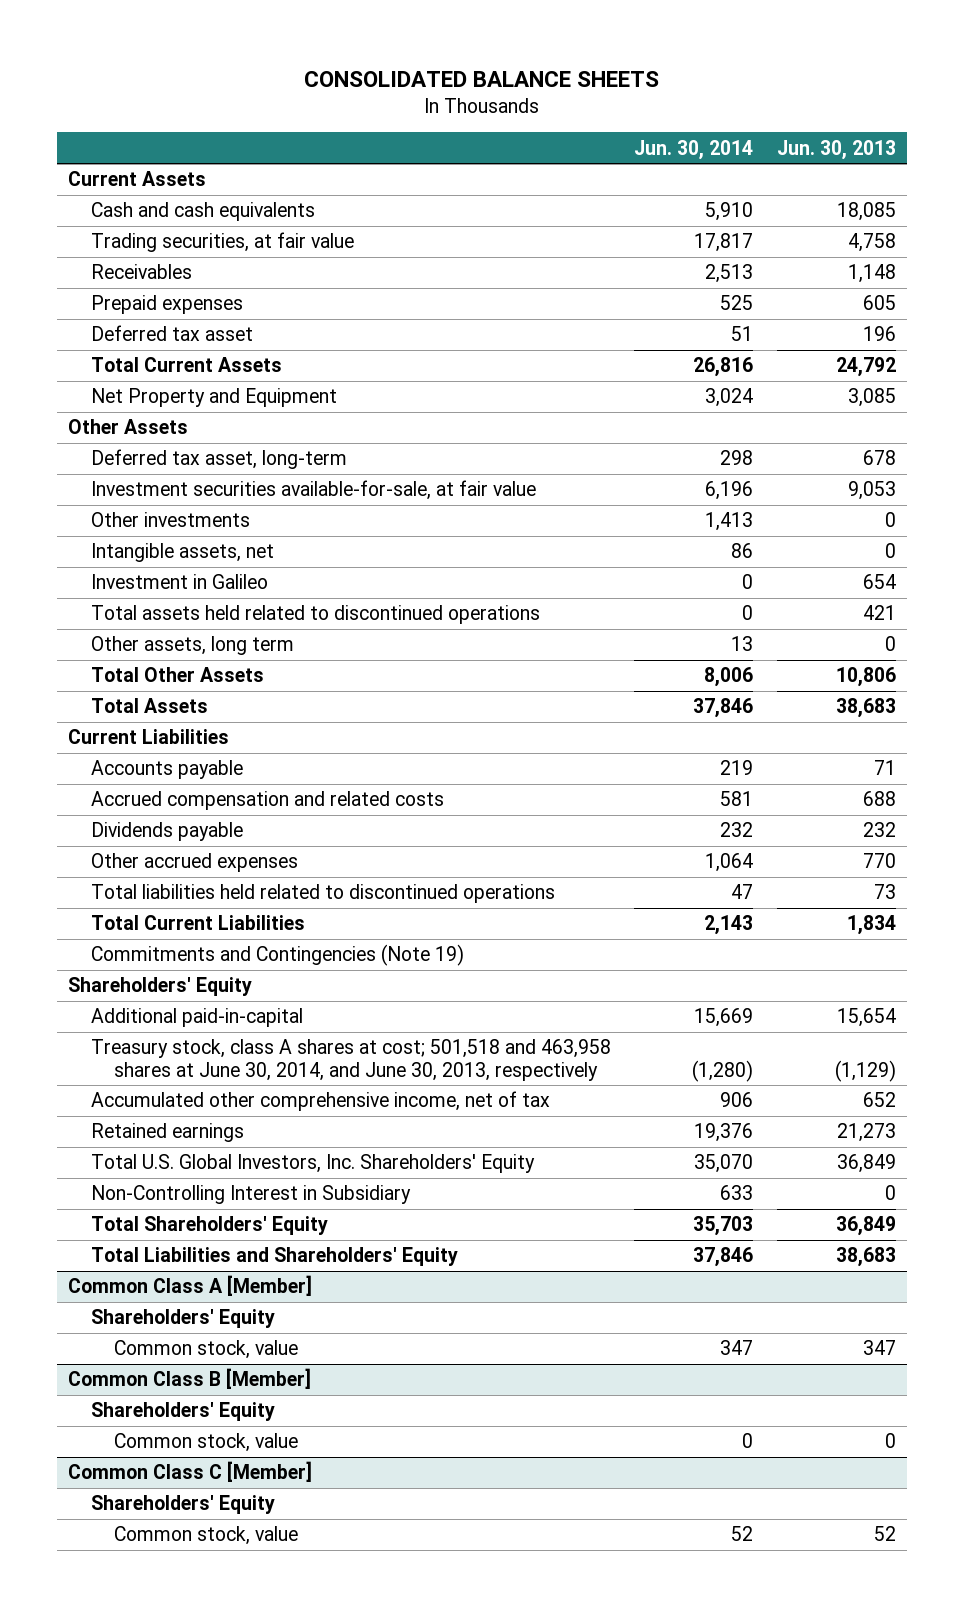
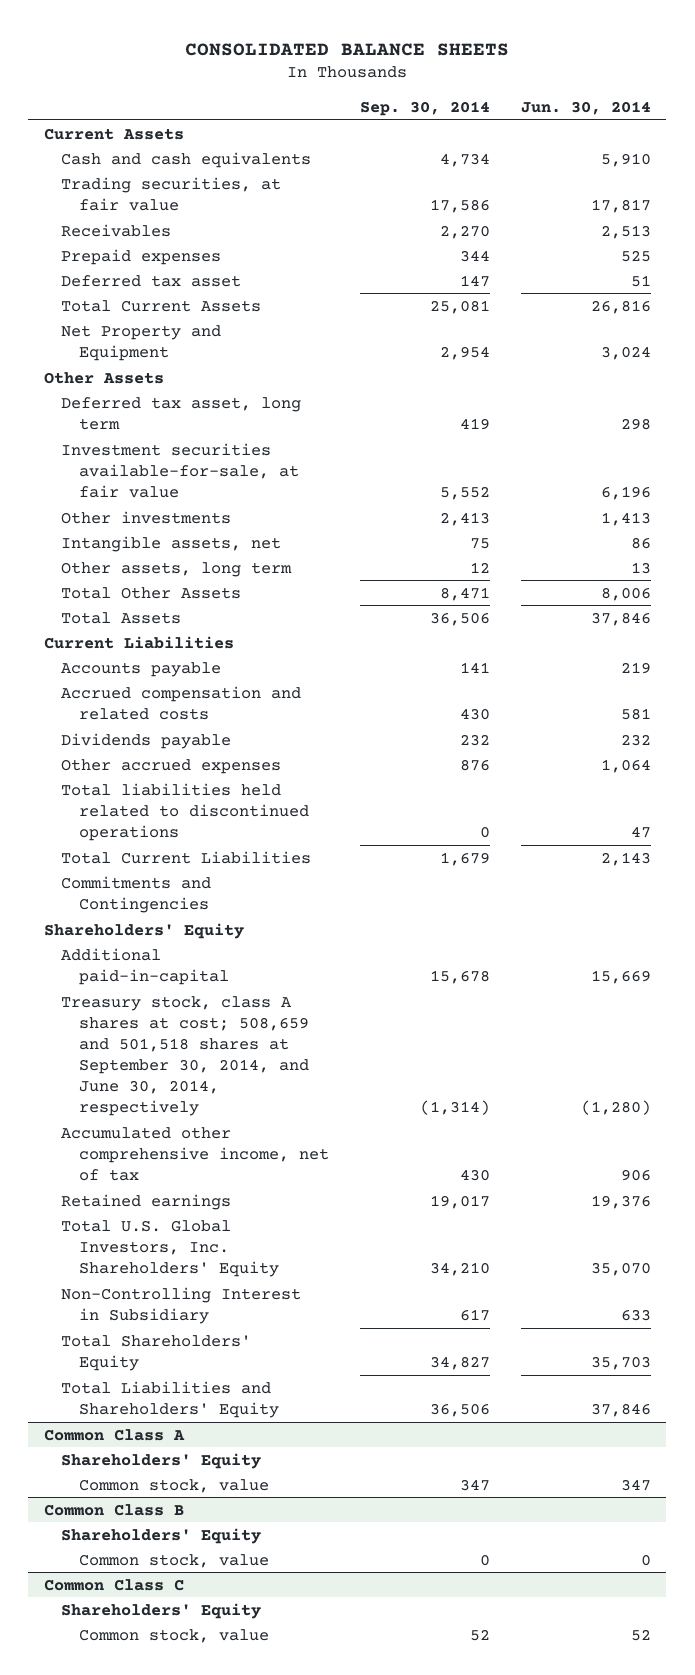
[776,139,896,160] Jun. 30, 2013 -> none
none -> [359,100,490,116] Sep. 30, 2014
[91,449,348,470] Deferred tax asset, long-term -> [61,396,302,430] Deferred tax asset, long term
[91,574,269,590] Investment in Galileo -> none
[91,605,541,625] Total assets held related to discontinued operations -> none
[91,944,465,967] Commitments and Contingencies (Note 19) -> [61,875,212,913] Commitments and Contingencies
[91,1039,612,1081] Treasury stock, class A shares at cost; 501,518 and 463,958 shares at June 30, 2014, and June 30, 2013, respectively -> [61,995,309,1117] Treasury stock, class A shares at cost; 508,659 and 501,518 shares at September 30, 2014, and June 30, 2014, respectively
[68,1275,313,1297] Common Class A [Member] -> [43,1428,185,1441] Common Class A
[68,1368,312,1390] Common Class B [Member] -> [43,1503,184,1516] Common Class B
[68,1461,313,1483] Common Class C [Member] -> [43,1578,184,1591] Common Class C

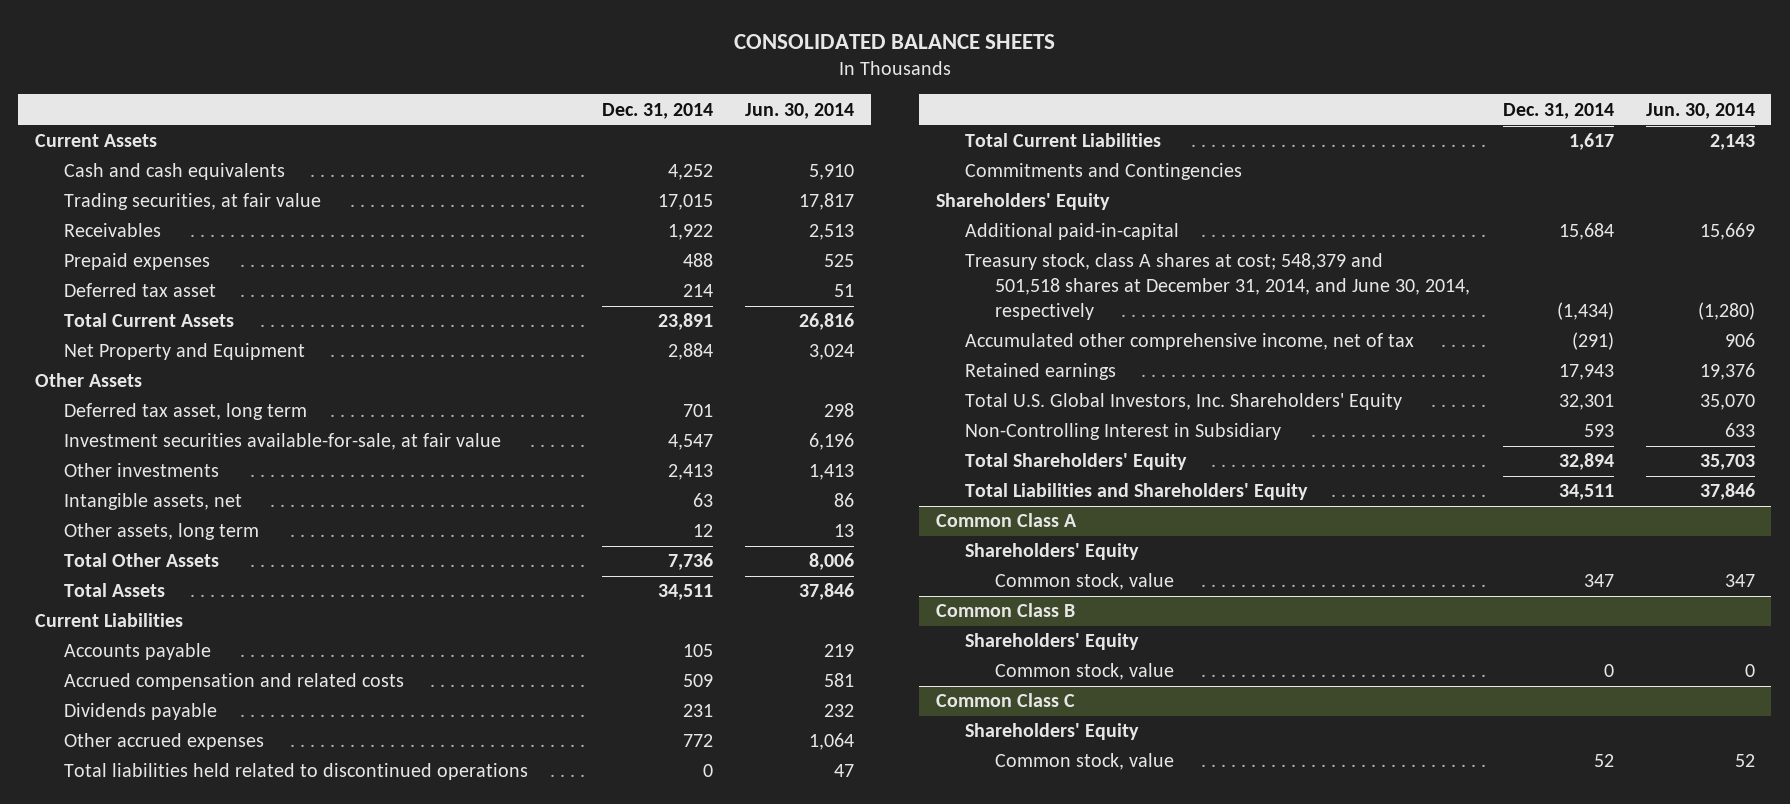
[359,100,490,116] Sep. 30, 2014 -> none
none -> [601,102,713,119] Dec. 31, 2014
[61,995,309,1117] Treasury stock, class A shares at cost; 508,659 and 501,518 shares at September 30, 2014, and June 30, 2014, respectively -> [965,253,1470,321] Treasury stock, class A shares at cost; 548,379 and 501,518 shares at December 31, 2014, and June 30, 2014, respectively

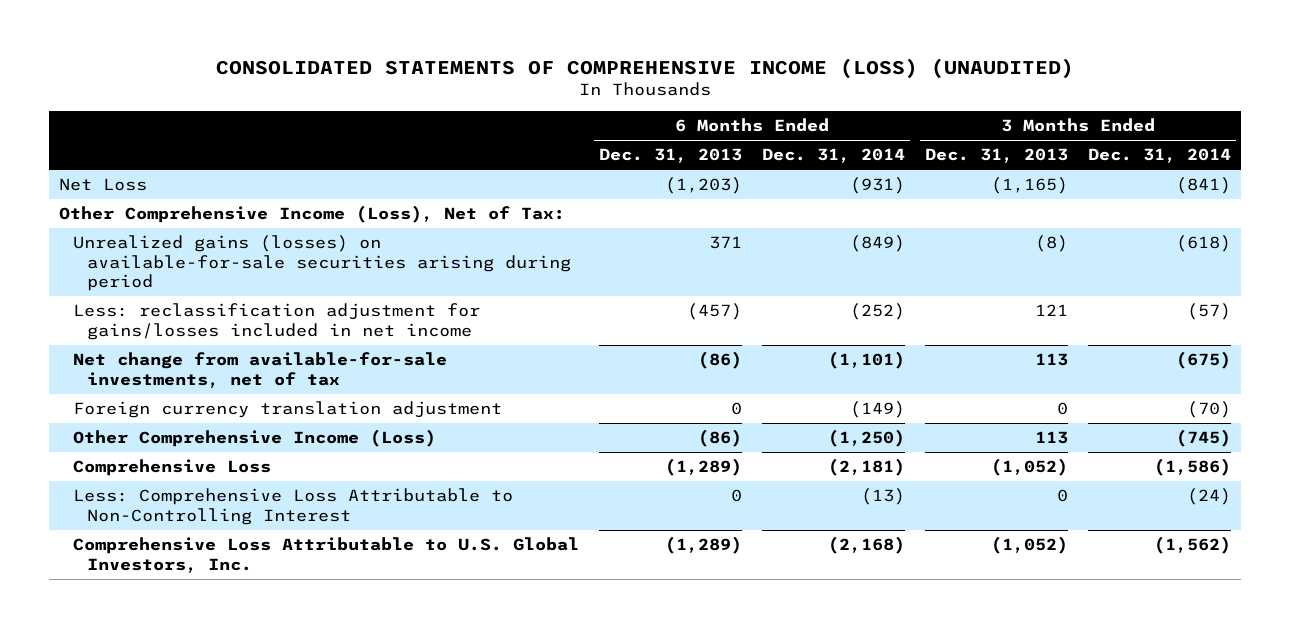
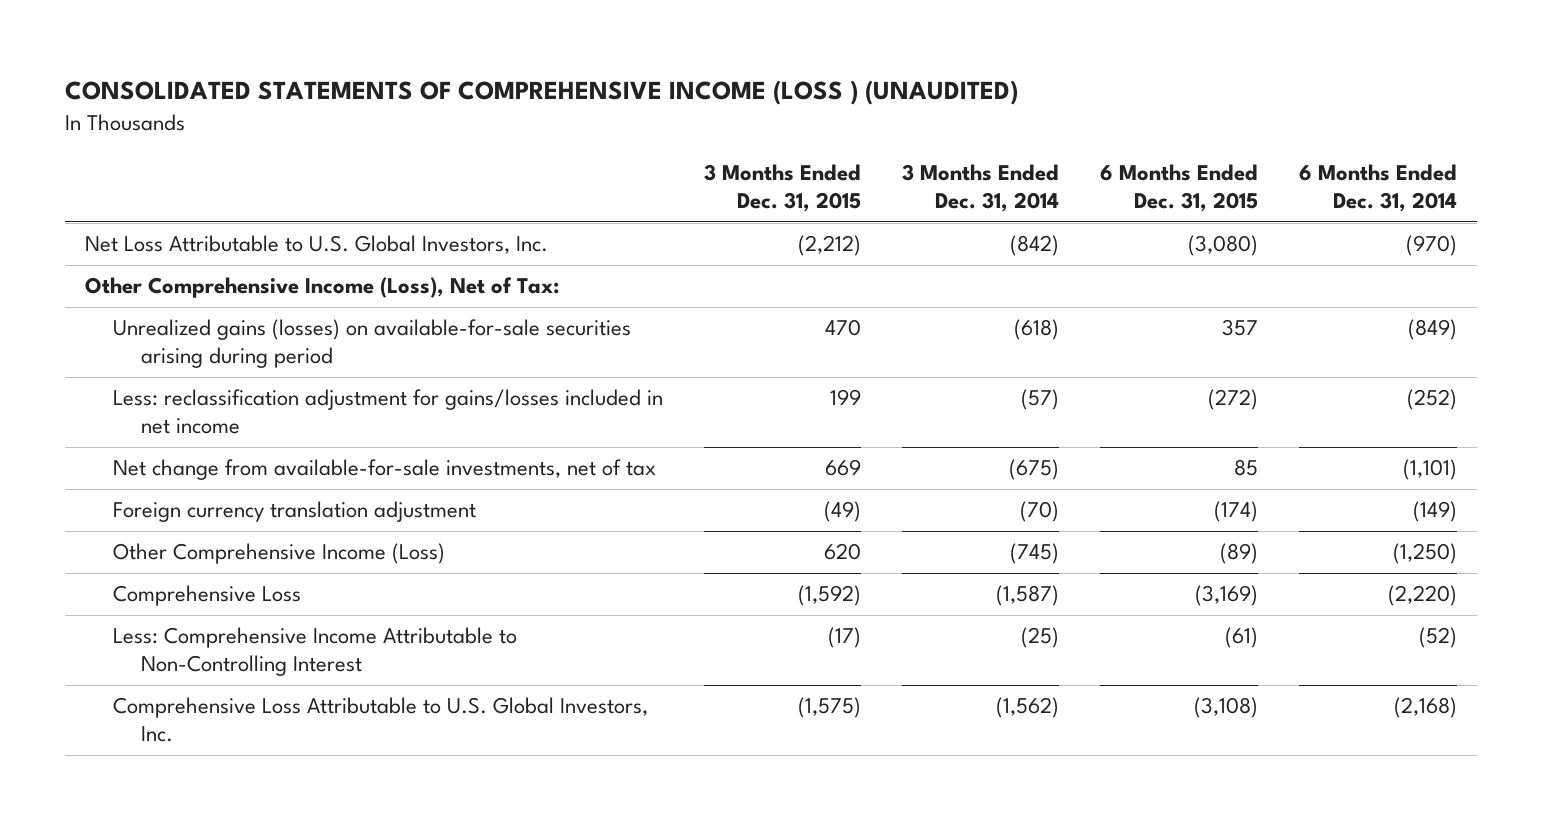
[215,57,1074,79] CONSOLIDATED STATEMENTS OF COMPREHENSIVE INCOME (LOSS) (UNAUDITED) -> [64,80,1018,106] CONSOLIDATED STATEMENTS OF COMPREHENSIVE INCOME (LOSS ) (UNAUDITED)
[598,148,742,164] Dec. 31, 2013 -> none
[924,148,1068,164] Dec. 31, 2013 -> none
none -> [704,164,862,213] 3 Months Ended Dec. 31, 2015
none -> [1100,164,1259,213] 6 Months Ended Dec. 31, 2015
[58,178,147,192] Net Loss -> none
none -> [85,235,549,255] Net Loss Attributable to U.S. Global Investors, Inc.
[827,458,905,477] (2,181) -> [1388,585,1458,607] (2,220)
[1153,458,1231,477] (1,586) -> [996,585,1060,607] (1,587)
[72,488,513,525] Less: Comprehensive Loss Attributable to Non-Controlling Interest -> [113,627,518,677] Less: Comprehensive Income Attributable to Non-Controlling Interest
[860,488,905,506] (13) -> [1419,627,1458,649] (52)
[1186,488,1231,506] (24) -> [1021,627,1060,649] (25)

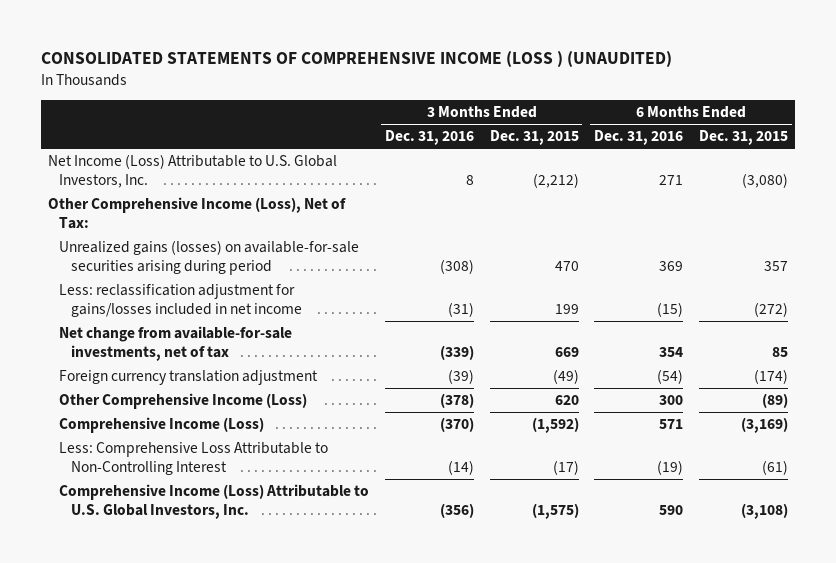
[902,164,1060,213] 3 Months Ended Dec. 31, 2014 -> none
[1299,164,1458,213] 6 Months Ended Dec. 31, 2014 -> none
none -> [385,130,475,146] Dec. 31, 2016
none -> [594,130,684,146] Dec. 31, 2016
[85,235,549,255] Net Loss Attributable to U.S. Global Investors, Inc. -> [48,154,338,189] Net Income (Loss) Attributable to U.S. Global Investors, Inc.
[113,585,302,607] Comprehensive Loss -> [59,417,265,434] Comprehensive Income (Loss)
[113,627,518,677] Less: Comprehensive Income Attributable to Non-Controlling Interest -> [59,442,329,476] Less: Comprehensive Loss Attributable to Non-Controlling Interest
[113,697,649,743] Comprehensive Loss Attributable to U.S. Global Investors, Inc. -> [59,484,370,520] Comprehensive Income (Loss) Attributable to U.S. Global Investors, Inc.

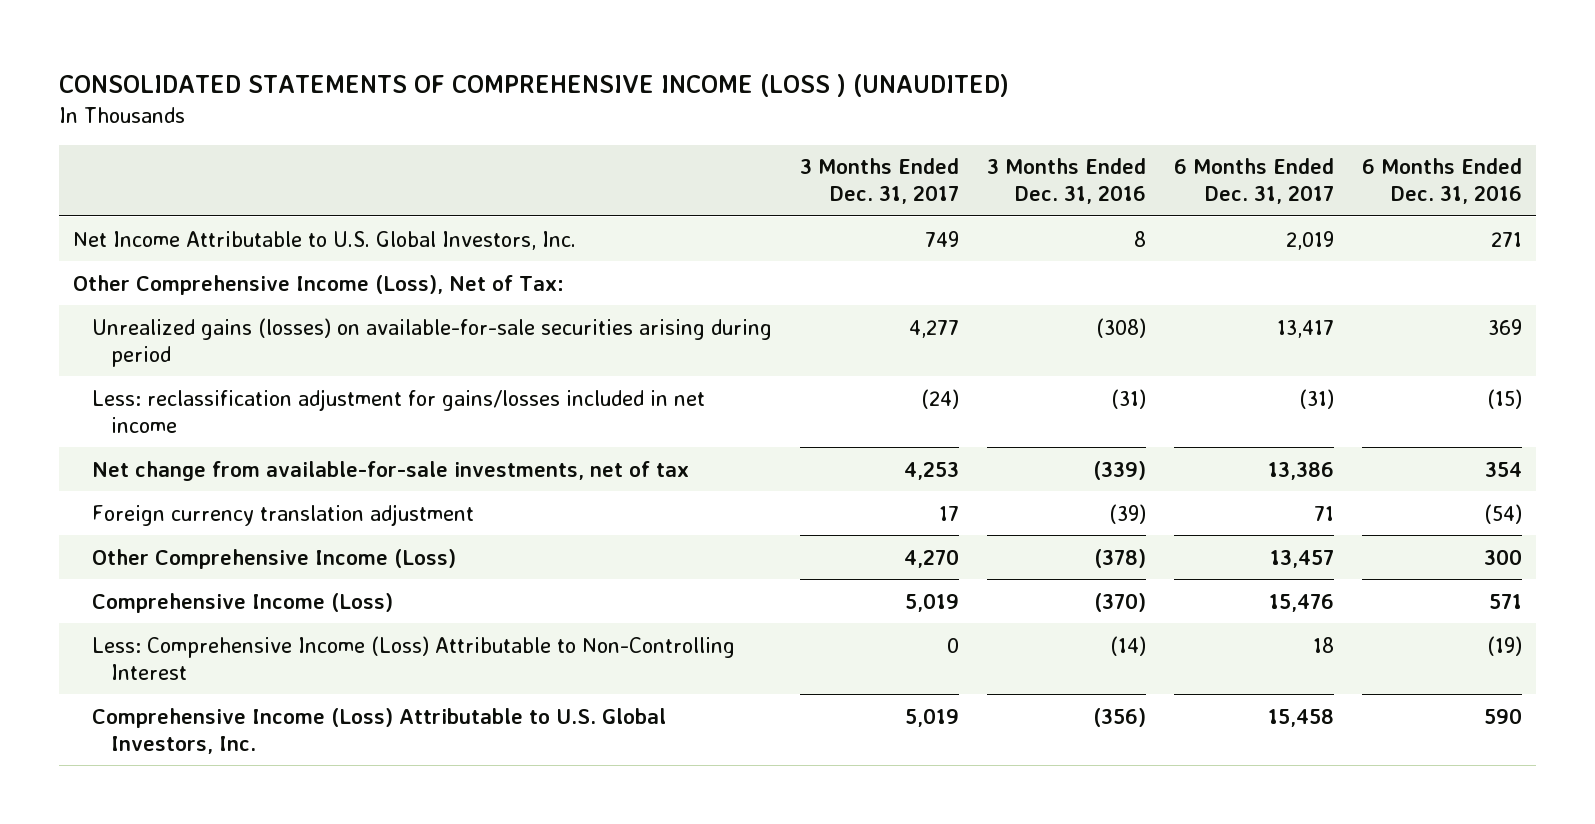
[489,130,579,146] Dec. 31, 2015 -> none
[698,130,788,146] Dec. 31, 2015 -> none
none -> [800,158,960,205] 3 Months Ended Dec. 31, 2017
none -> [1173,158,1334,205] 6 Months Ended Dec. 31, 2017
[48,154,338,189] Net Income (Loss) Attributable to U.S. Global Investors, Inc. -> [73,230,577,250] Net Income Attributable to U.S. Global Investors, Inc.
[59,442,329,476] Less: Comprehensive Loss Attributable to Non-Controlling Interest -> [92,635,736,680] Less: Comprehensive Income (Loss) Attributable to Non-Controlling Interest

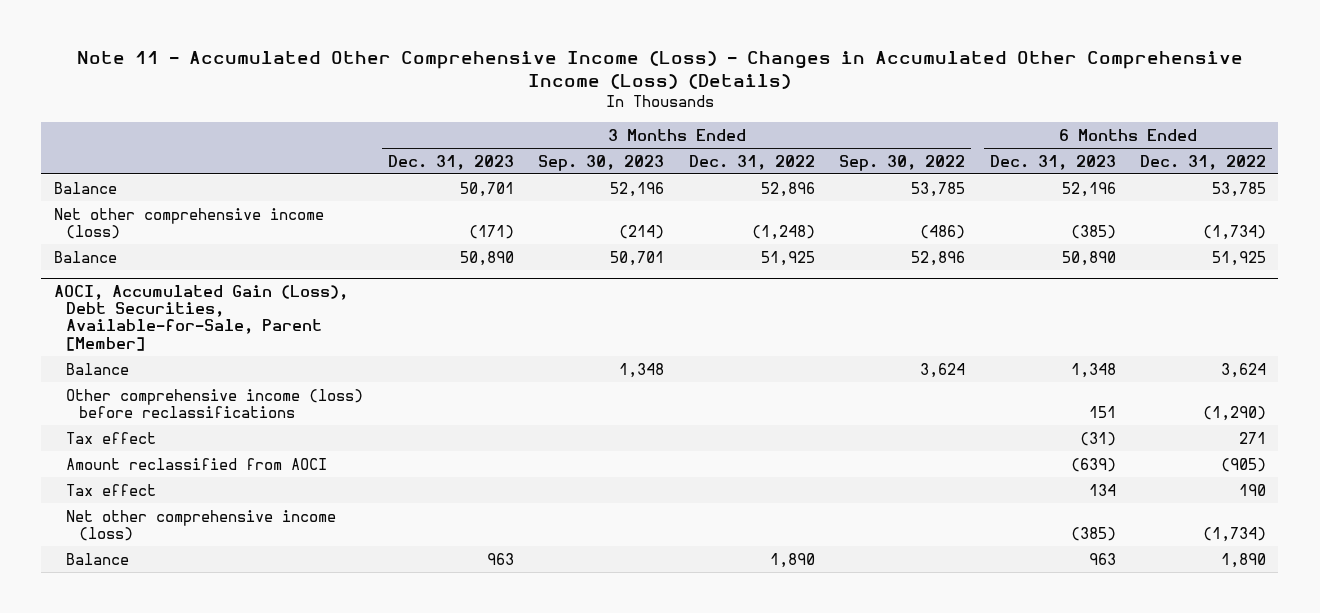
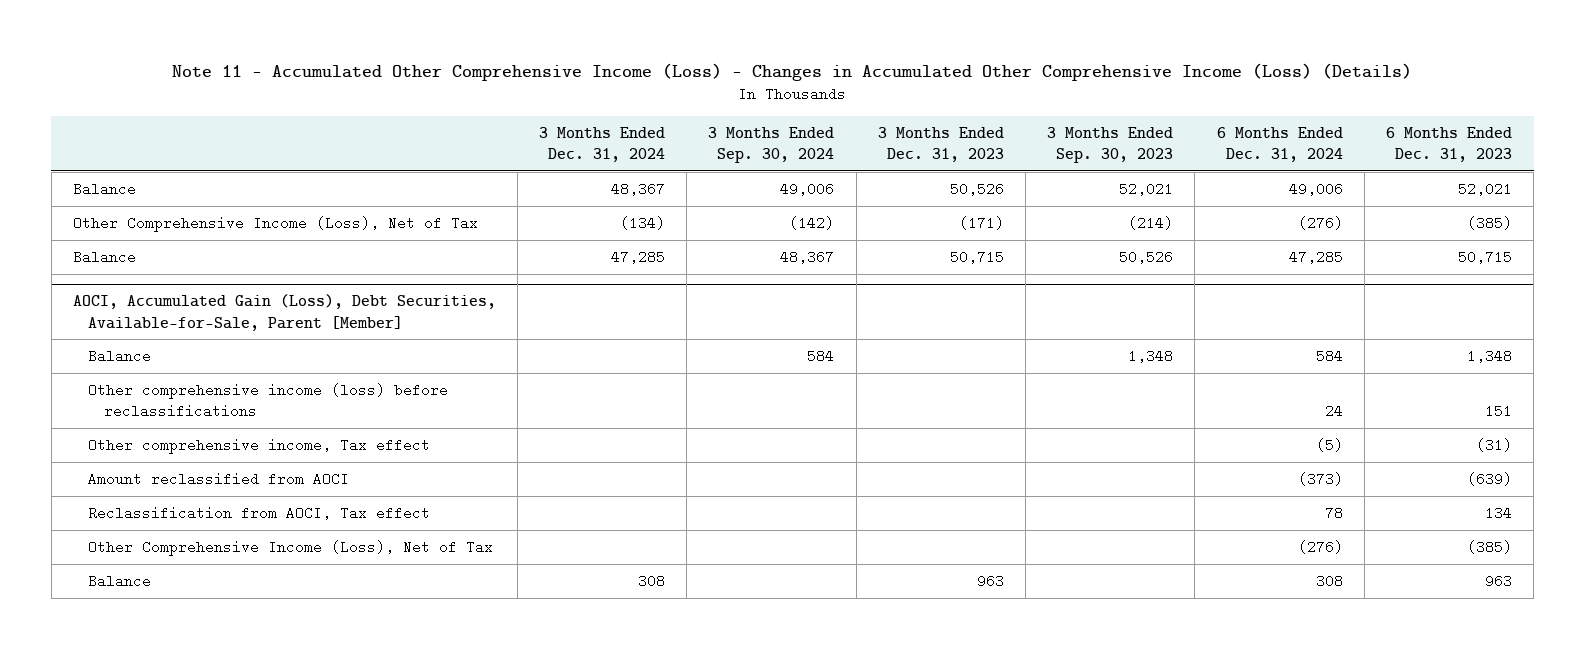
[688,154,815,170] Dec. 31, 2022 -> none
[839,154,966,171] Sep. 30, 2022 -> none
[1140,154,1267,170] Dec. 31, 2022 -> none
none -> [539,126,666,162] 3 Months Ended Dec. 31, 2024
none -> [708,126,835,163] 3 Months Ended Sep. 30, 2024
none -> [1216,126,1343,162] 6 Months Ended Dec. 31, 2024
[459,181,514,197] 50,701 -> [949,181,1004,196] 50,526
[610,181,665,197] 52,196 -> [1119,181,1174,196] 52,021
[1061,181,1116,197] 52,196 -> [1457,181,1512,196] 52,021
[53,207,324,239] Net other comprehensive income (loss) -> [72,215,478,232] Other Comprehensive Income (Loss), Net of Tax
[459,250,514,266] 50,890 -> [949,249,1004,264] 50,715
[610,250,665,266] 50,701 -> [1119,249,1174,264] 50,526
[1061,250,1116,266] 50,890 -> [1457,249,1512,264] 50,715
[66,431,157,444] Tax effect -> [88,437,431,454] Other comprehensive income, Tax effect
[66,483,157,496] Tax effect -> [88,505,431,520] Reclassification from AOCI, Tax effect
[66,509,337,541] Net other comprehensive income (loss) -> [88,539,494,556] Other Comprehensive Income (Loss), Net of Tax

